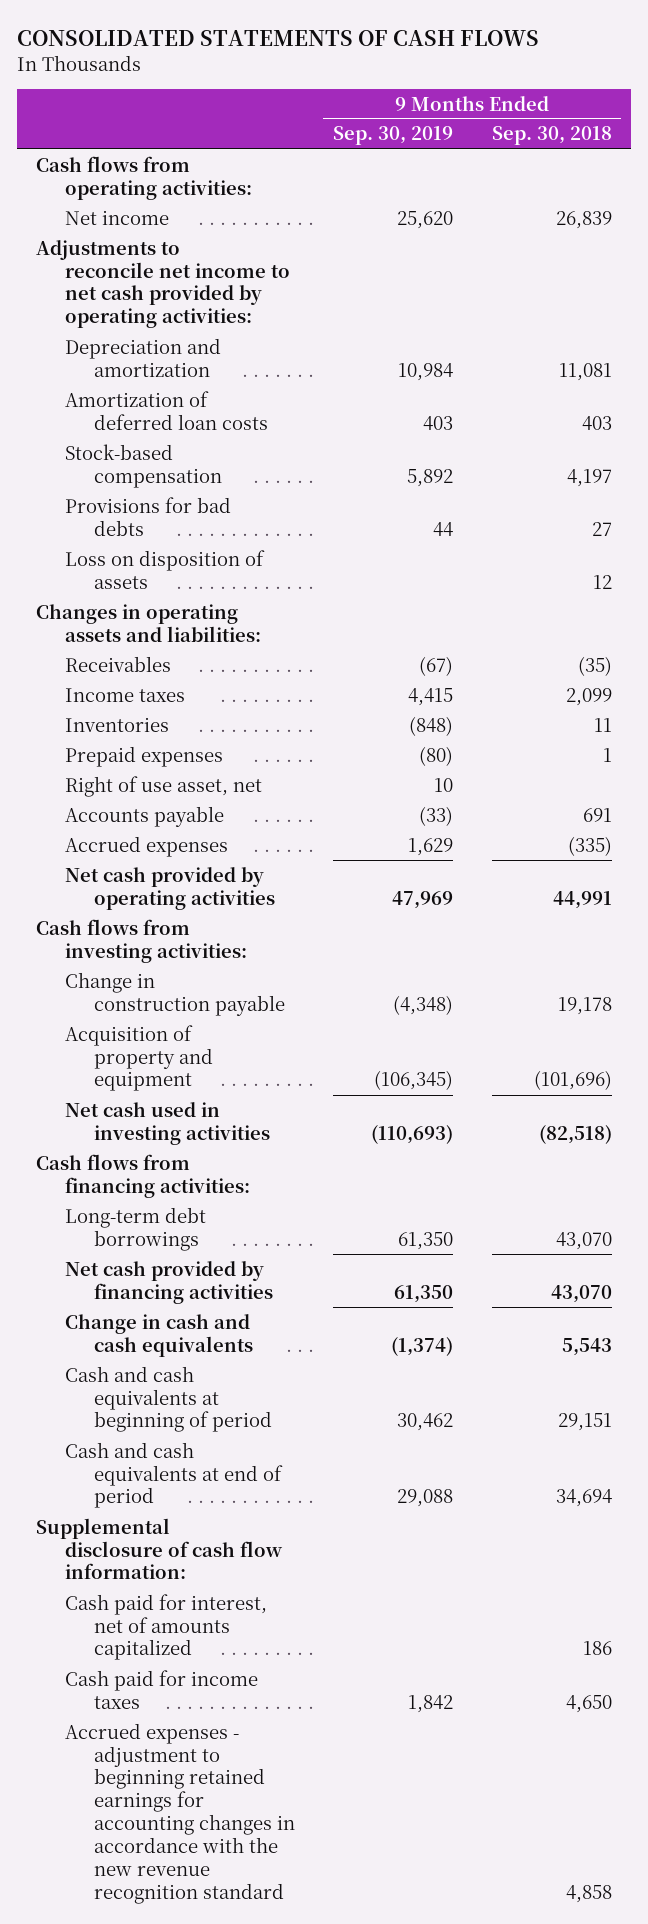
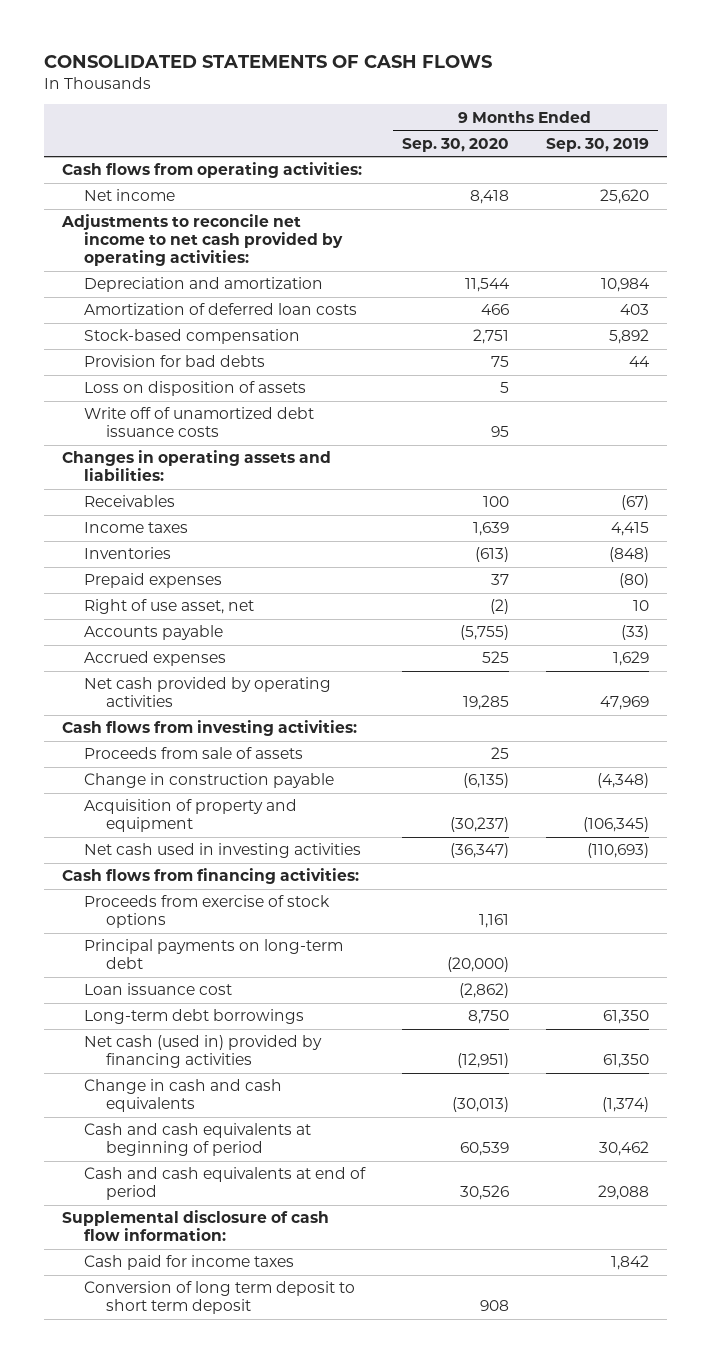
[491,126,612,146] Sep. 30, 2018 -> none
none -> [401,137,509,152] Sep. 30, 2020
[64,496,231,536] Provisions for bad debts -> [84,355,266,368] Provision for bad debts
none -> [84,407,315,438] Write off of unamortized debt issuance costs
none -> [84,747,304,760] Proceeds from sale of assets
none -> [84,895,331,929] Proceeds from exercise of stock options
none -> [84,939,344,970] Principal payments on long-term debt
none -> [84,983,233,996] Loan issuance cost
[64,1260,273,1304] Net cash provided by financing activities -> [84,1035,323,1069] Net cash (used in) provided by financing activities
[64,1593,267,1661] Cash paid for interest, net of amounts capitalized -> none
[64,1722,295,1905] Accrued expenses - adjustment to beginning retained earnings for accounting changes in accordance with the new revenue recognition standard -> none
none -> [84,1281,356,1315] Conversion of long term deposit to short term deposit

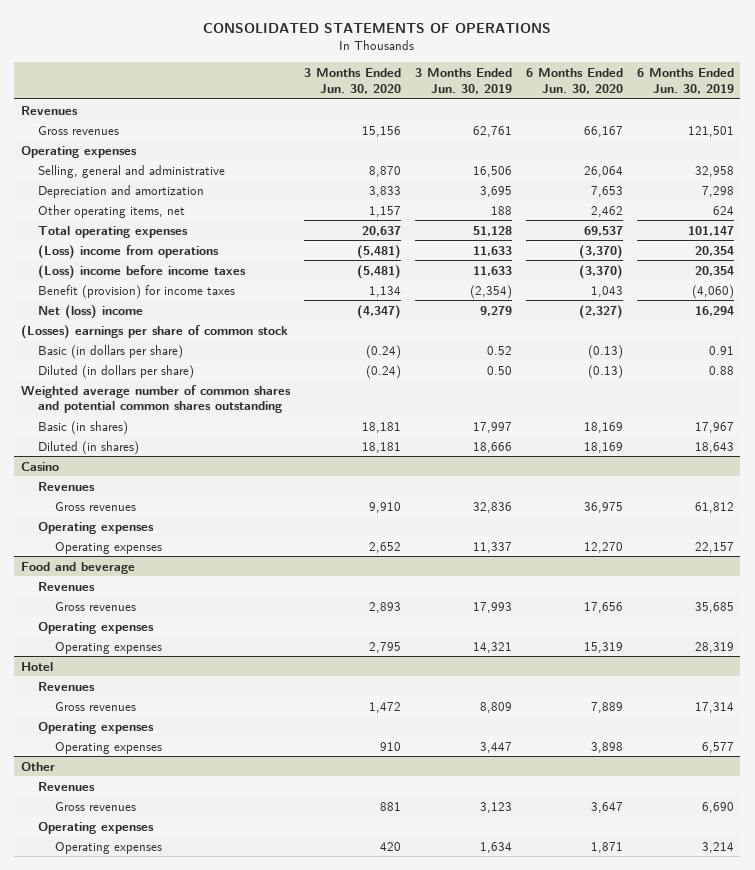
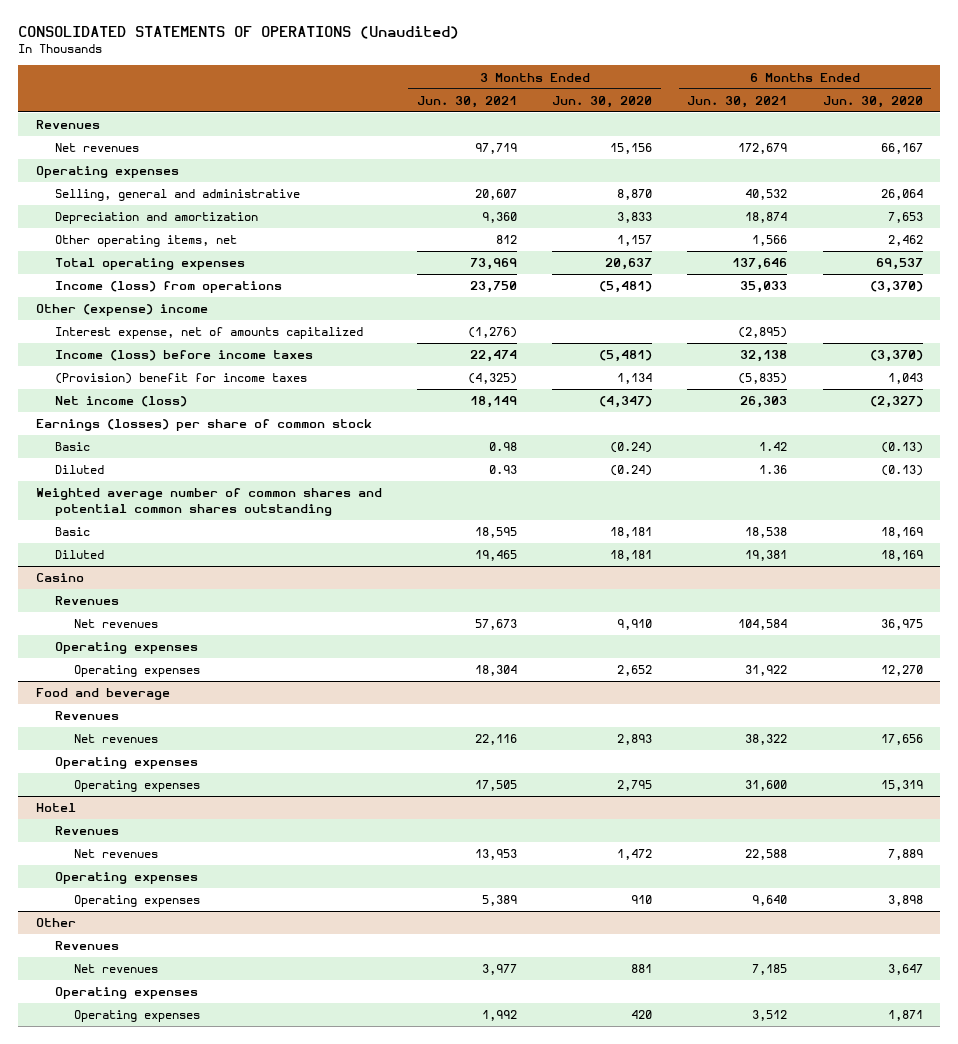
[203,23,552,34] CONSOLIDATED STATEMENTS OF OPERATIONS -> [18,25,460,39] CONSOLIDATED STATEMENTS OF OPERATIONS (Unaudited)
[414,67,512,94] 3 Months Ended Jun. 30, 2019 -> none
[636,67,734,94] 6 Months Ended Jun. 30, 2019 -> none
none -> [416,95,517,108] Jun. 30, 2021
none -> [687,95,788,108] Jun. 30, 2021
[37,125,119,135] Gross revenues -> [54,143,139,153] Net revenues
[37,244,219,259] (Loss) income from operations -> [54,281,282,294] Income (loss) from operations
none -> [35,304,208,317] Other (expense) income
none -> [54,327,363,340] Interest expense, net of amounts capitalized
[37,264,246,279] (Loss) income before income taxes -> [54,350,313,362] Income (loss) before income taxes
[37,284,235,299] Benefit (provision) for income taxes -> [54,373,307,385] (Provision) benefit for income taxes
[37,304,143,319] Net (loss) income -> [54,396,187,408] Net income (loss)
[21,324,289,339] (Losses) earnings per share of common stock -> [35,419,372,432] Earnings (losses) per share of common stock
[37,344,183,359] Basic (in dollars per share) -> [54,442,90,452] Basic
[37,364,194,379] Diluted (in dollars per share) -> [54,465,104,475] Diluted
[37,420,128,435] Basic (in shares) -> [54,527,90,537] Basic
[37,440,139,455] Diluted (in shares) -> [54,550,104,560] Diluted
[54,501,136,511] Gross revenues -> [74,619,159,629] Net revenues
[54,601,136,611] Gross revenues -> [74,734,159,744] Net revenues
[54,701,136,711] Gross revenues -> [74,849,159,859] Net revenues
[54,801,136,811] Gross revenues -> [74,964,159,974] Net revenues

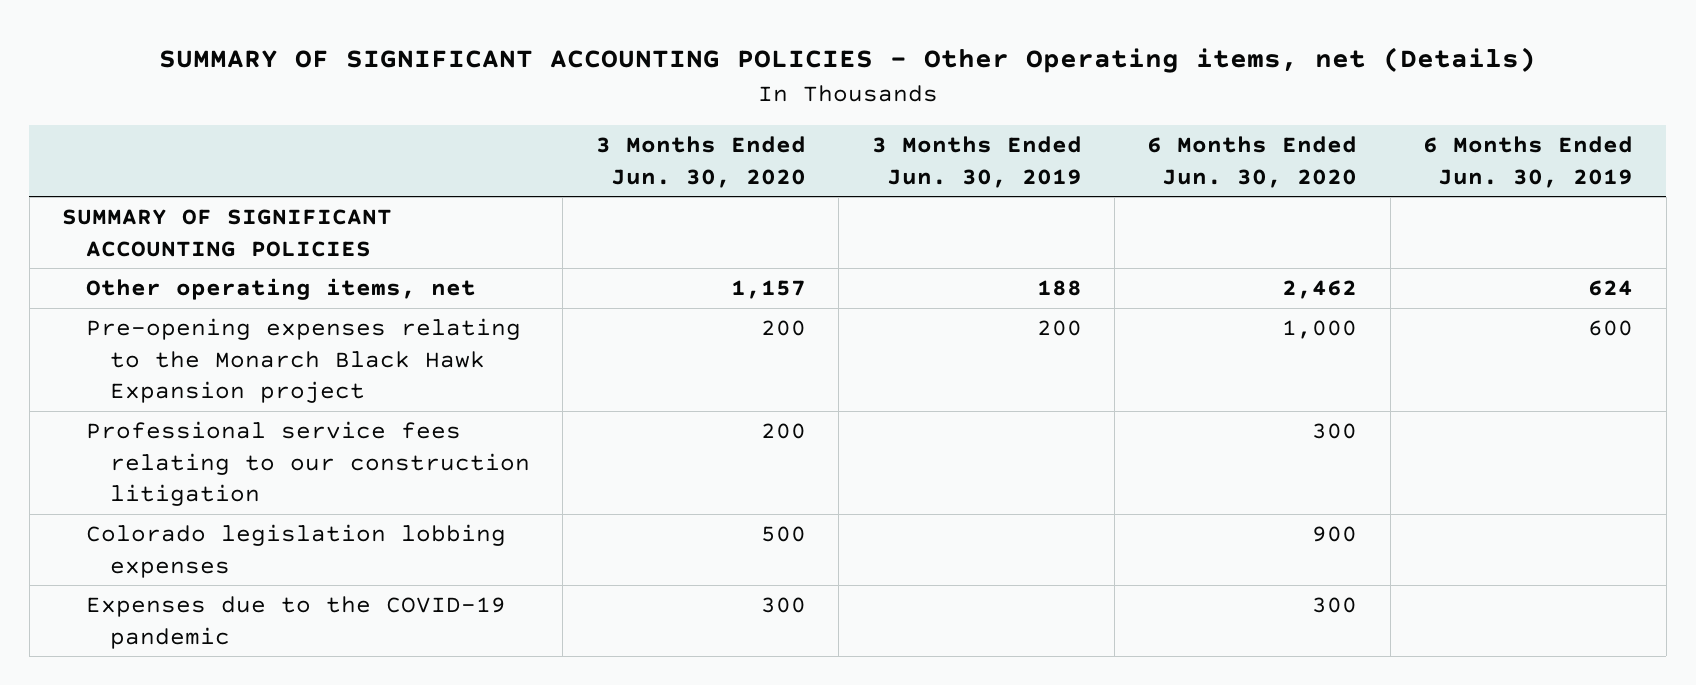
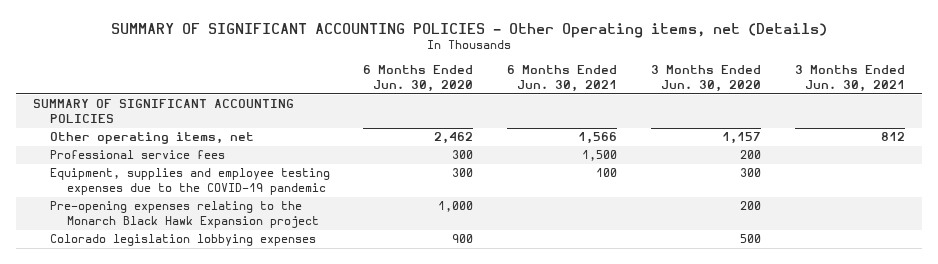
[871,136,1082,188] 3 Months Ended Jun. 30, 2019 -> none
[1423,136,1634,188] 6 Months Ended Jun. 30, 2019 -> none
none -> [507,65,618,93] 6 Months Ended Jun. 30, 2021
none -> [794,65,905,93] 3 Months Ended Jun. 30, 2021
none -> [49,150,225,160] Professional service fees
none -> [49,168,330,196] Equipment, supplies and employee testing expenses due to the COVID-19 pandemic
[86,421,531,507] Professional service fees relating to our construction litigation -> none
[86,596,507,649] Expenses due to the COVID-19 pandemic -> none
[86,524,507,578] Colorado legislation lobbing expenses -> [49,234,316,247] Colorado legislation lobbying expenses

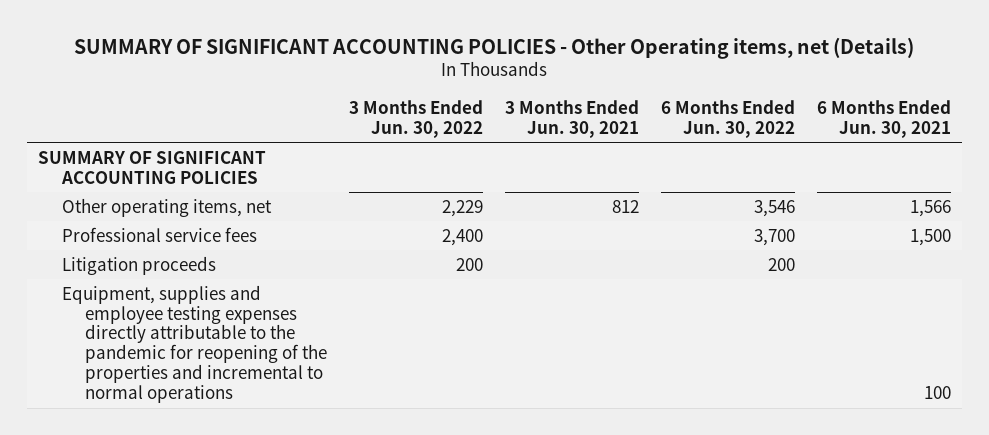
[363,65,474,93] 6 Months Ended Jun. 30, 2020 -> none
[651,65,762,93] 3 Months Ended Jun. 30, 2020 -> none
none -> [349,100,484,139] 3 Months Ended Jun. 30, 2022
none -> [660,100,795,139] 6 Months Ended Jun. 30, 2022
[49,201,319,229] Pre-opening expenses relating to the Monarch Black Hawk Expansion project -> none
[49,234,316,247] Colorado legislation lobbying expenses -> none
none -> [61,255,216,275] Litigation proceeds
[49,168,330,196] Equipment, supplies and employee testing expenses due to the COVID-19 pandemic -> [61,284,328,404] Equipment, supplies and employee testing expenses directly attributable to the pandemic for reopening of the properties and incremental to normal operations

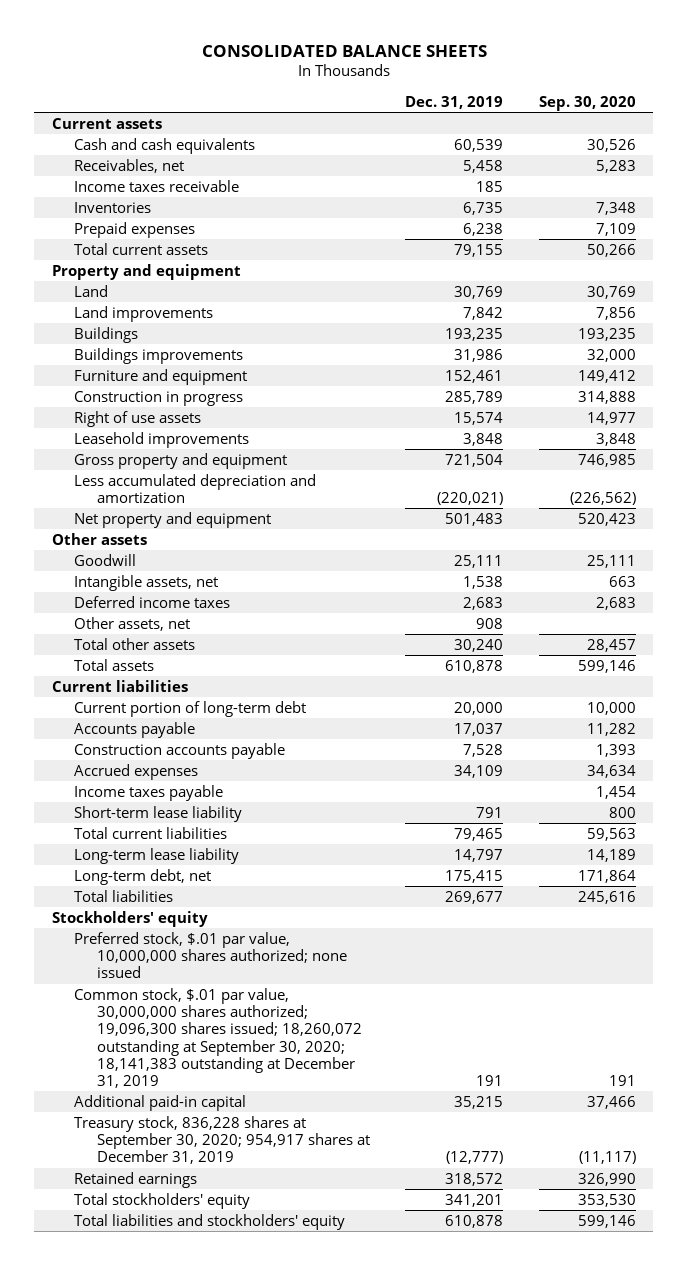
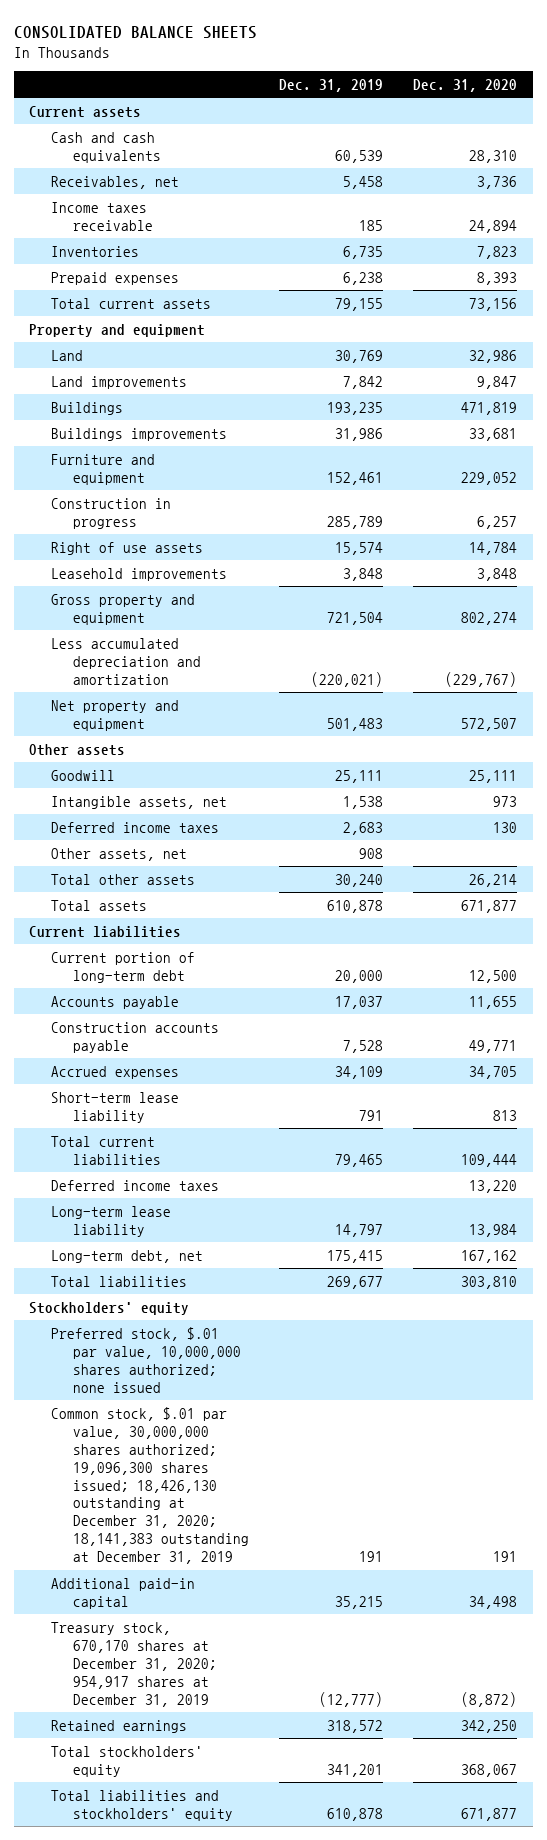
[538,95,636,111] Sep. 30, 2020 -> none
none -> [413,78,518,92] Dec. 31, 2020
[74,784,224,801] Income taxes payable -> none
none -> [50,1179,219,1191] Deferred income taxes
[74,987,362,1089] Common stock, $.01 par value, 30,000,000 shares authorized; 19,096,300 shares issued; 18,260,072 outstanding at September 30, 2020; 18,141,383 outstanding at December 31, 2019 -> [50,1406,249,1565] Common stock, $.01 par value, 30,000,000 shares authorized; 19,096,300 shares issued; 18,426,130 outstanding at December 31, 2020; 18,141,383 outstanding at December 31, 2019
[74,1115,370,1165] Treasury stock, 836,228 shares at September 30, 2020; 954,917 shares at December 31, 2019 -> [50,1621,217,1707] Treasury stock, 670,170 shares at December 31, 2020; 954,917 shares at December 31, 2019

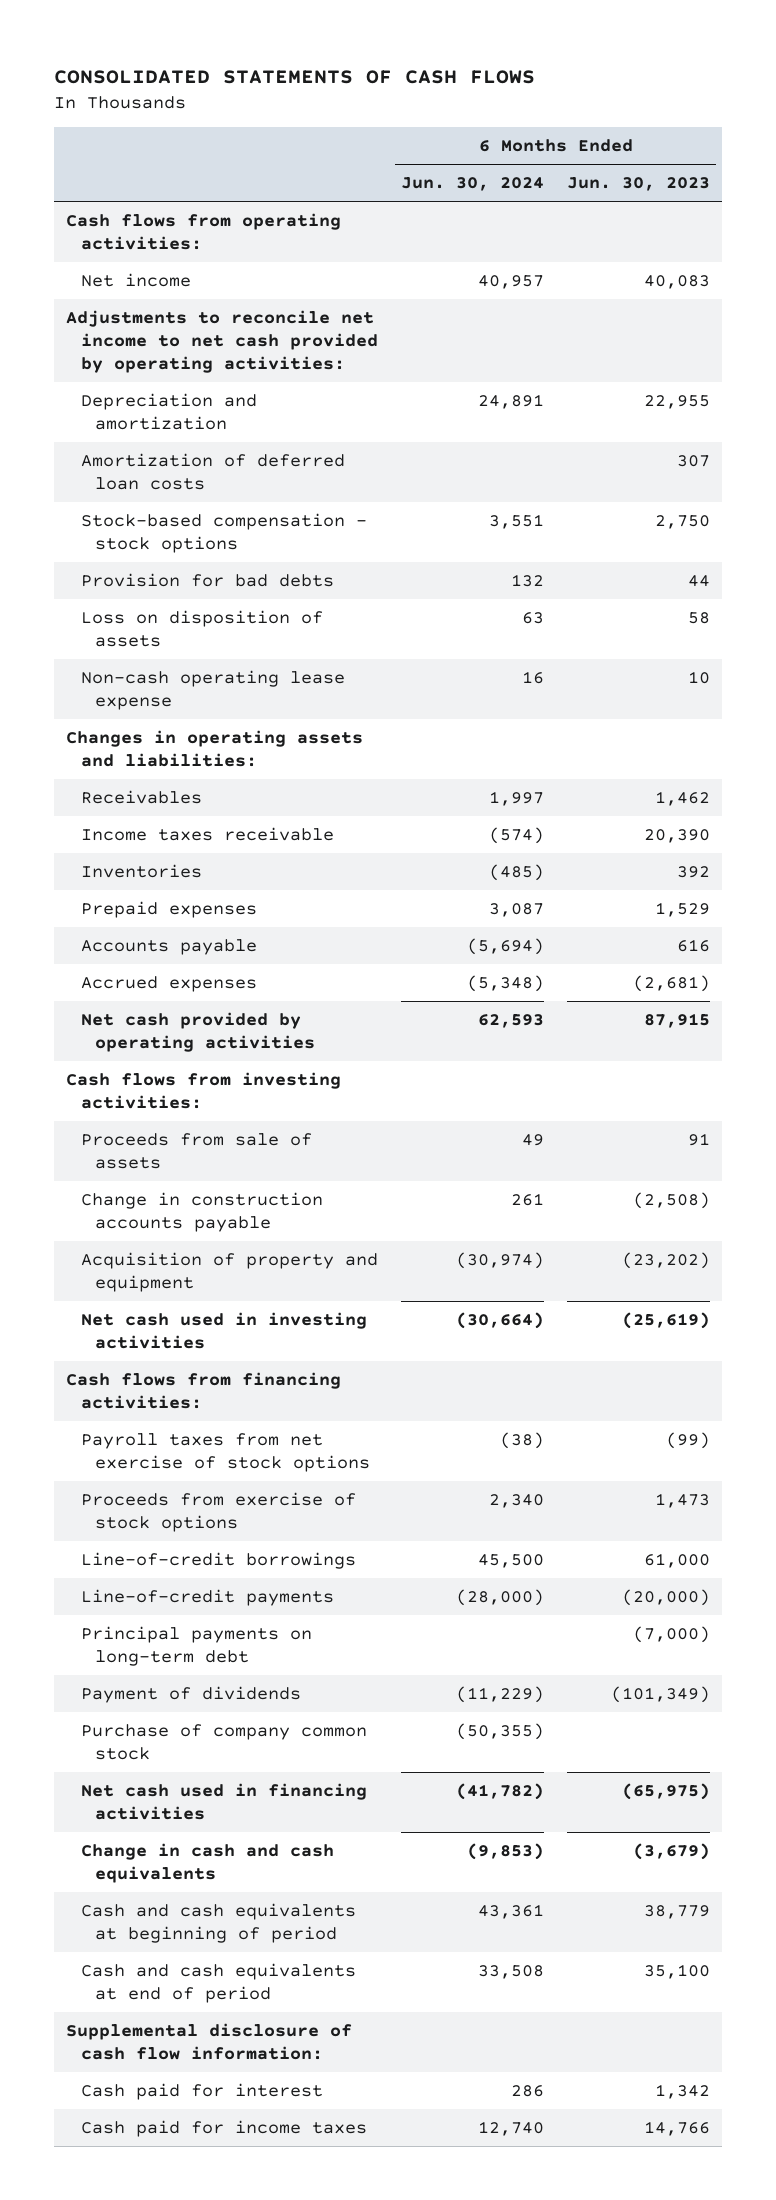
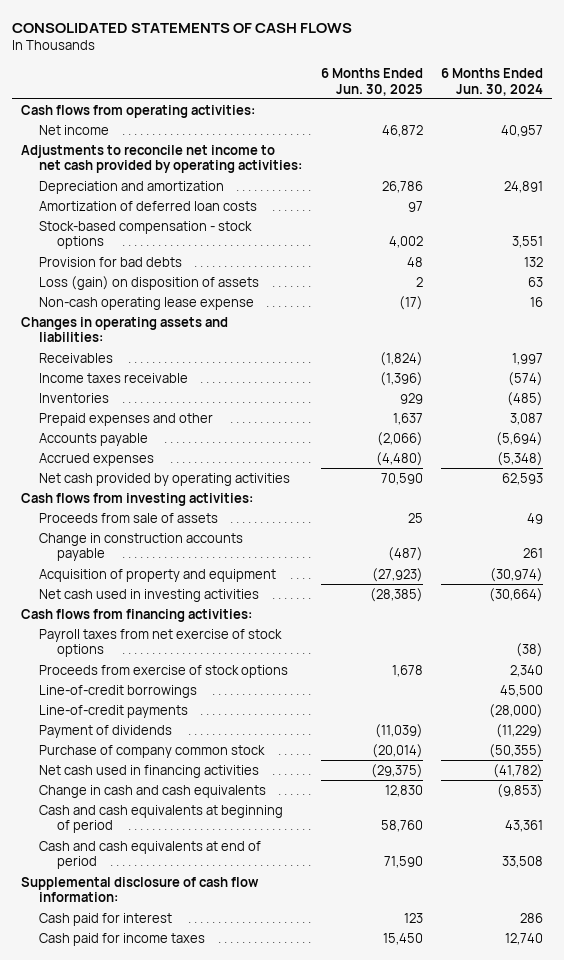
[567,177,711,192] Jun. 30, 2023 -> none
none -> [320,68,423,96] 6 Months Ended Jun. 30, 2025
[80,610,323,647] Loss on disposition of assets -> [39,275,260,290] Loss (gain) on disposition of assets
[80,901,257,919] Prepaid expenses -> [39,412,214,426] Prepaid expenses and other
[80,1626,312,1666] Principal payments on long-term debt -> none

